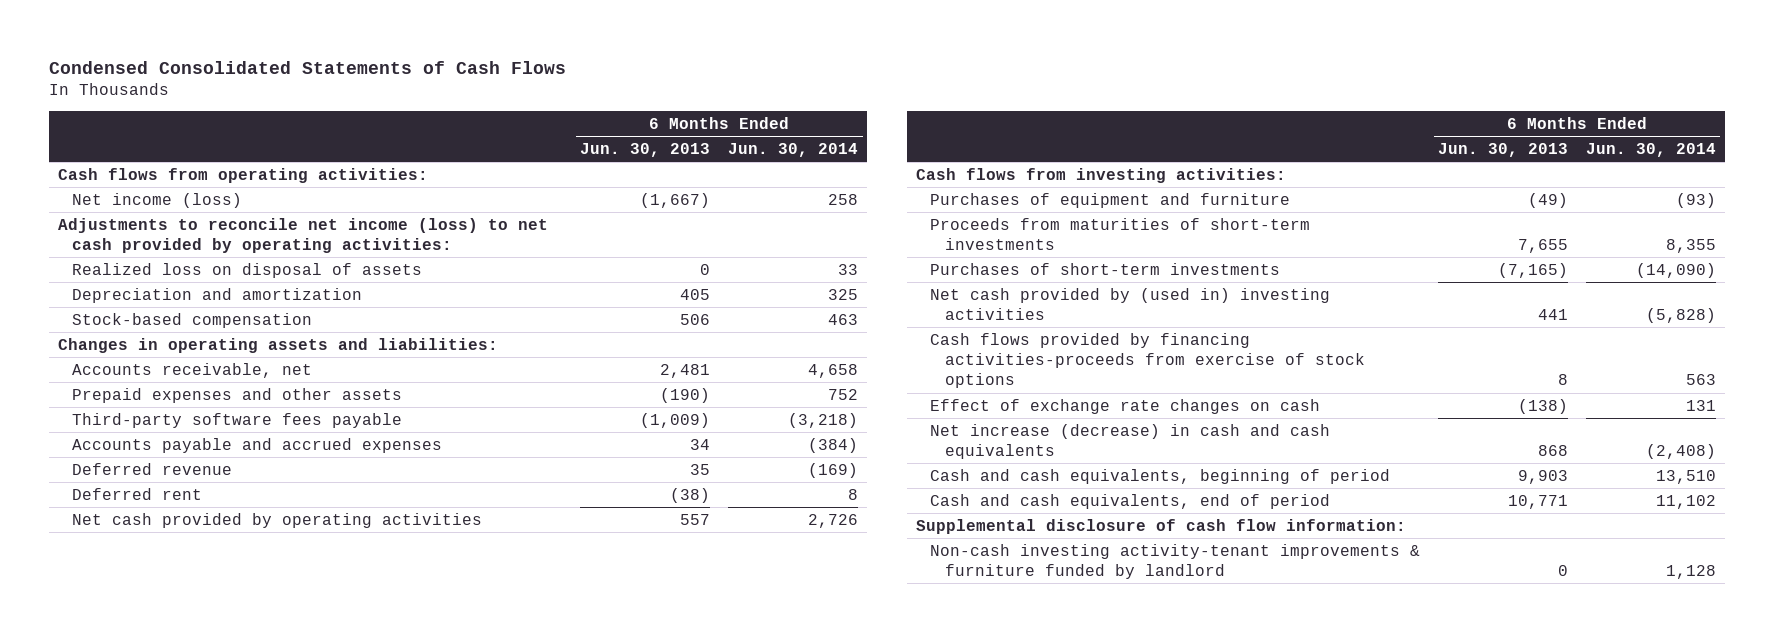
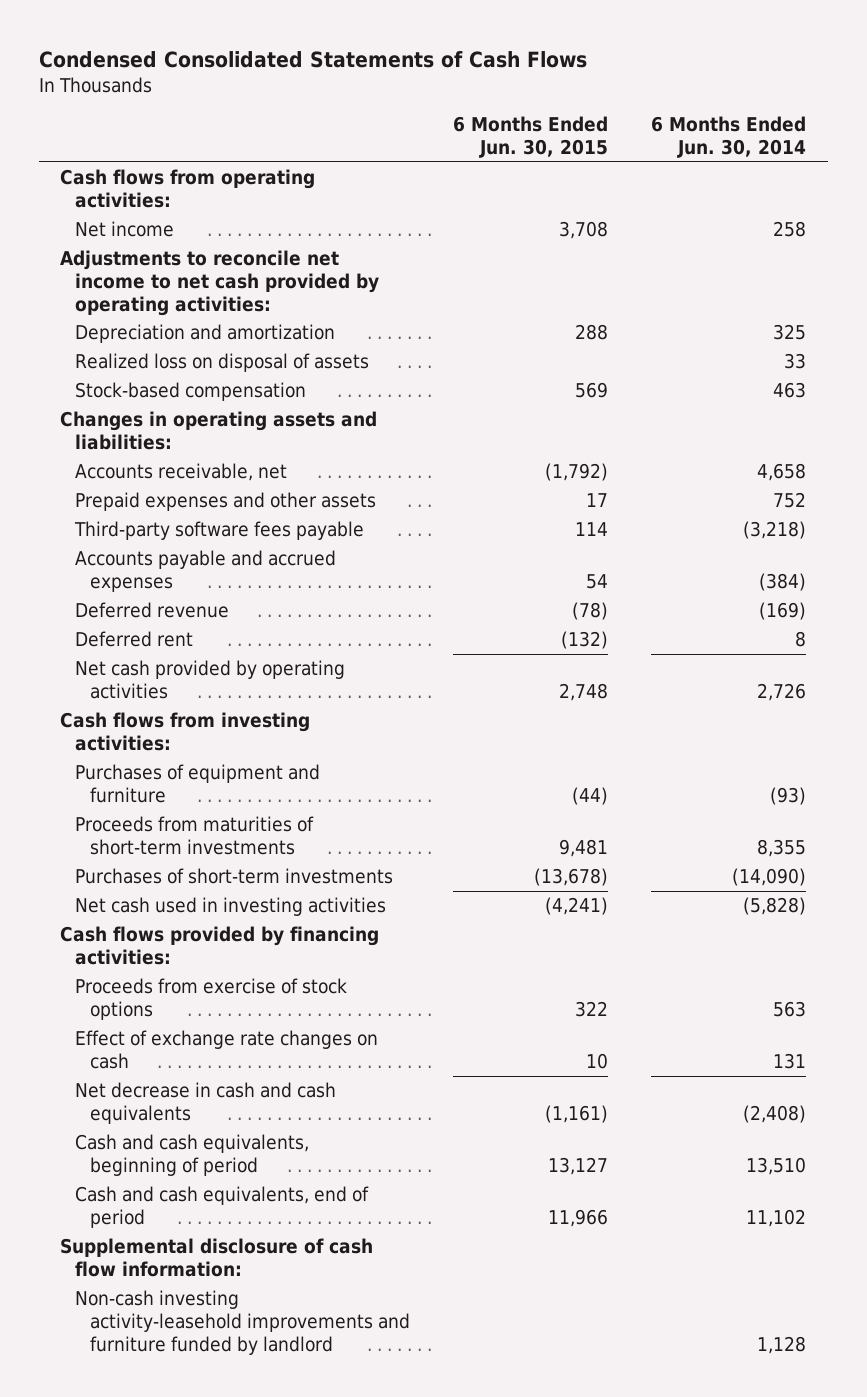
[580,142,711,157] Jun. 30, 2013 -> none
none -> [453,116,609,159] 6 Months Ended Jun. 30, 2015
[72,192,243,208] Net income (loss) -> [75,221,175,238] Net income
[57,217,548,254] Adjustments to reconcile net income (loss) to net cash provided by operating activities: -> [60,250,380,316] Adjustments to reconcile net income to net cash provided by operating activities:
[72,262,423,278] Realized loss on disposal of assets -> [75,353,370,373] Realized loss on disposal of assets
[930,287,1331,321] Net cash provided by (used in) investing activities -> [75,897,387,917] Net cash used in investing activities
none -> [60,926,380,965] Cash flows provided by financing activities:
[930,332,1365,389] Cash flows provided by financing activities-proceeds from exercise of stock options -> [75,978,348,1020] Proceeds from exercise of stock options
[930,423,1331,460] Net increase (decrease) in cash and cash equivalents -> [75,1082,337,1124] Net decrease in cash and cash equivalents
[930,543,1421,580] Non-cash investing activity-tenant improvements & furniture funded by landlord -> [75,1290,411,1355] Non-cash investing activity-leasehold improvements and furniture funded by landlord

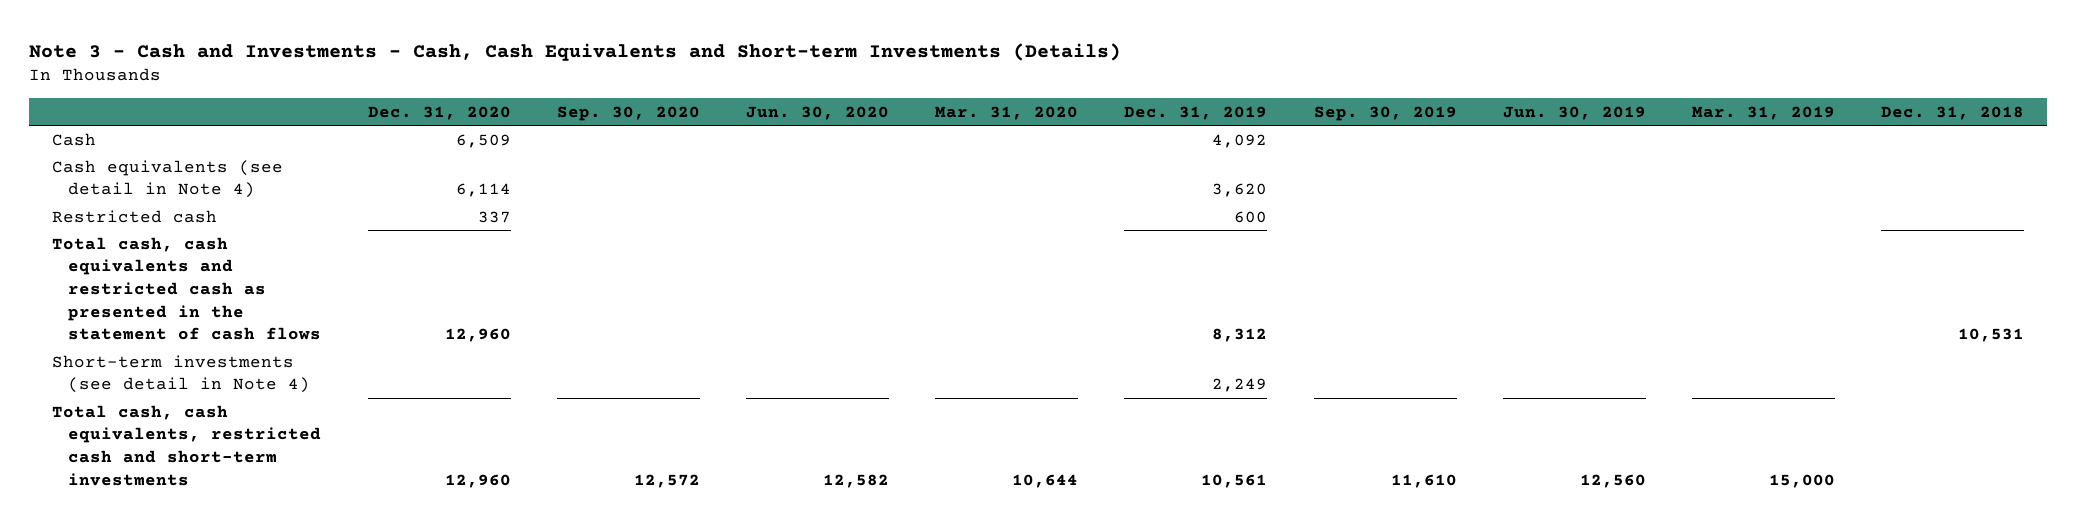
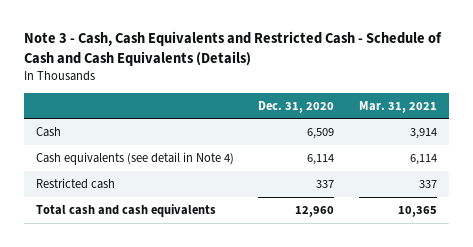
[29,42,1122,61] Note 3 - Cash and Investments - Cash, Cash Equivalents and Short-term Investments (Details) -> [23,31,442,66] Note 3 - Cash, Cash Equivalents and Restricted Cash - Schedule of Cash and Cash Equivalents (Details)
[556,105,700,121] Sep. 30, 2020 -> none
[745,105,889,120] Jun. 30, 2020 -> none
[935,105,1079,120] Mar. 31, 2020 -> none
[1124,105,1268,120] Dec. 31, 2019 -> none
[1313,105,1457,121] Sep. 30, 2019 -> none
[1502,105,1646,120] Jun. 30, 2019 -> none
[1692,105,1836,120] Mar. 31, 2019 -> none
[1881,105,2025,120] Dec. 31, 2018 -> none
none -> [358,100,437,113] Mar. 31, 2021
[52,236,322,341] Total cash, cash equivalents and restricted cash as presented in the statement of cash flows -> none
[52,354,311,394] Short-term investments (see detail in Note 4) -> none
[52,404,322,486] Total cash, cash equivalents, restricted cash and short-term investments -> [35,204,216,218] Total cash and cash equivalents

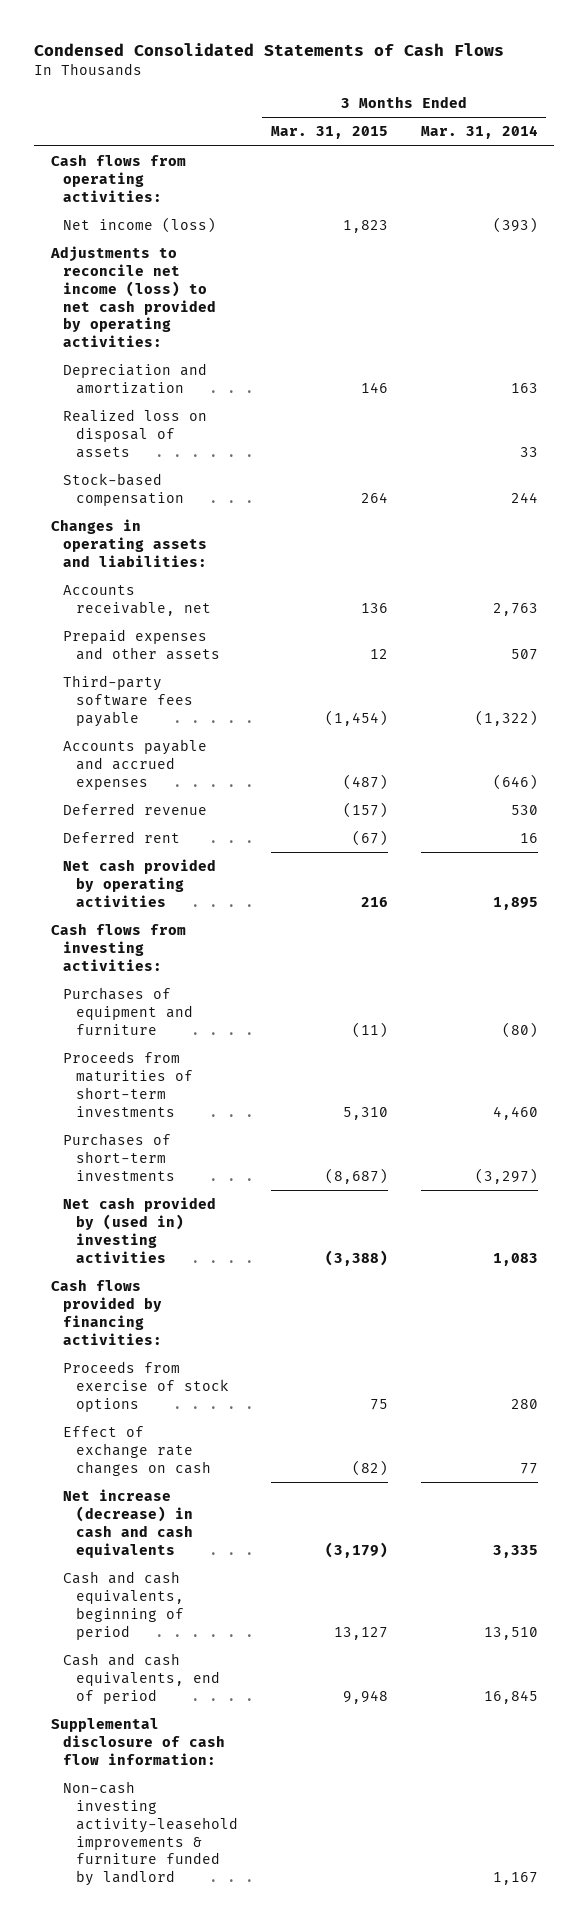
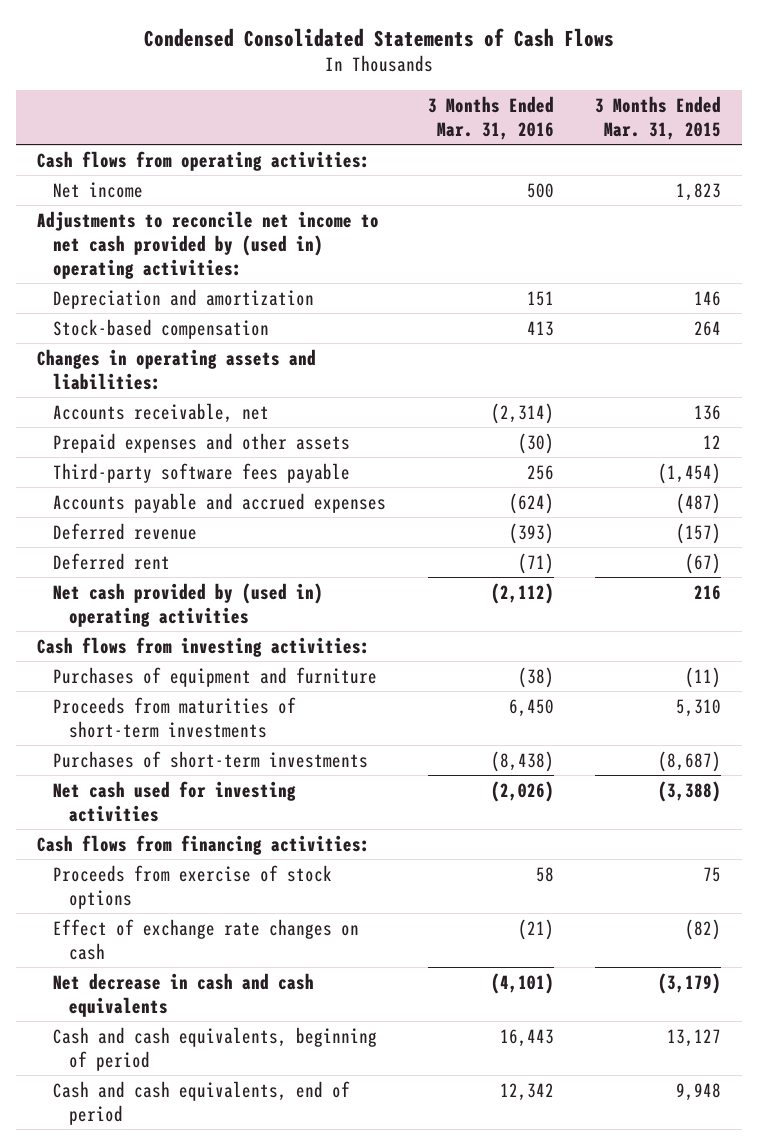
[420,125,538,140] Mar. 31, 2014 -> none
none -> [427,95,554,140] 3 Months Ended Mar. 31, 2016
[63,217,217,234] Net income (loss) -> [53,181,144,198] Net income
[49,246,217,348] Adjustments to reconcile net income (loss) to net cash provided by operating activities: -> [37,210,380,280] Adjustments to reconcile net income to net cash provided by (used in) operating activities:
[63,409,208,458] Realized loss on disposal of assets -> none
[63,859,217,907] Net cash provided by operating activities -> [53,582,324,627] Net cash provided by (used in) operating activities
[63,1197,217,1263] Net cash provided by (used in) investing activities -> [53,780,297,822] Net cash used for investing activities
[50,1279,163,1345] Cash flows provided by financing activities: -> [37,834,371,855] Cash flows from financing activities:
[63,1489,193,1558] Net increase (decrease) in cash and cash equivalents -> [53,972,315,1017] Net decrease in cash and cash equivalents
[50,1718,226,1765] Supplemental disclosure of cash flow information: -> none
[63,1781,238,1887] Non-cash investing activity-leasehold improvements & furniture funded by landlord -> none

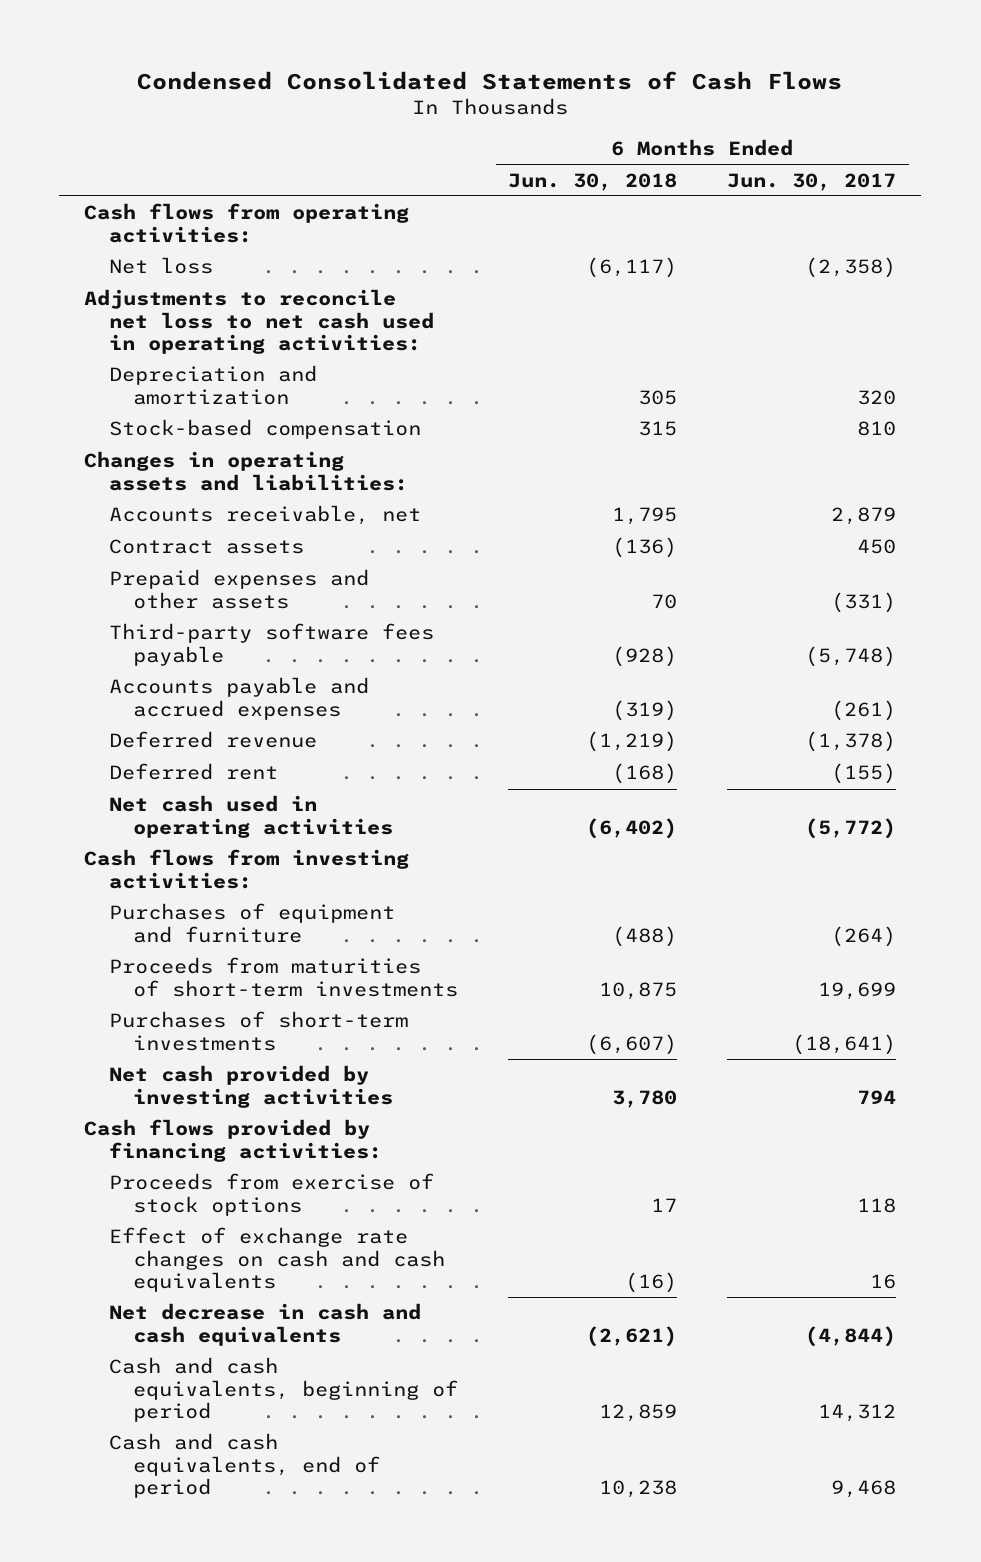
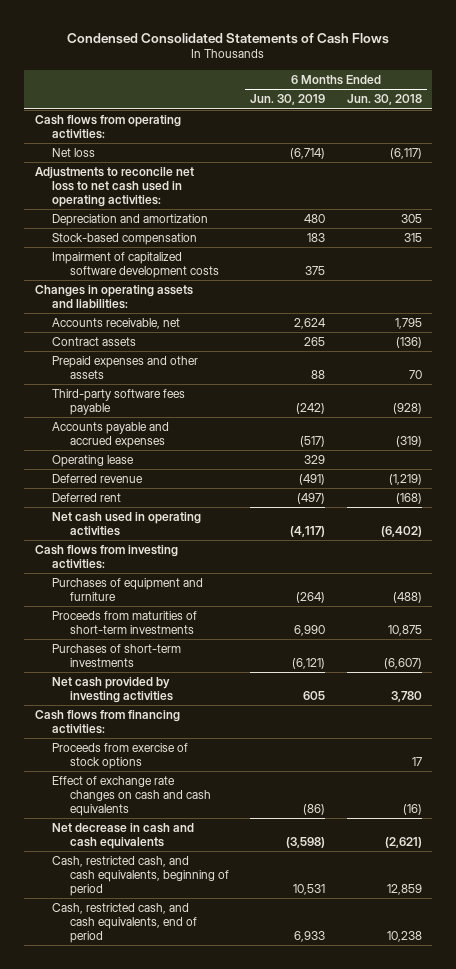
[727,172,897,191] Jun. 30, 2017 -> none
none -> [250,94,326,106] Jun. 30, 2019
none -> [52,251,219,278] Impairment of capitalized software development costs
none -> [52,454,135,467] Operating lease
[84,1119,382,1162] Cash flows provided by financing activities: -> [34,709,180,734] Cash flows from financing activities:
[108,1357,459,1422] Cash and cash equivalents, beginning of period -> [52,855,229,896] Cash, restricted cash, and cash equivalents, beginning of period
[108,1433,381,1498] Cash and cash equivalents, end of period -> [52,902,197,943] Cash, restricted cash, and cash equivalents, end of period

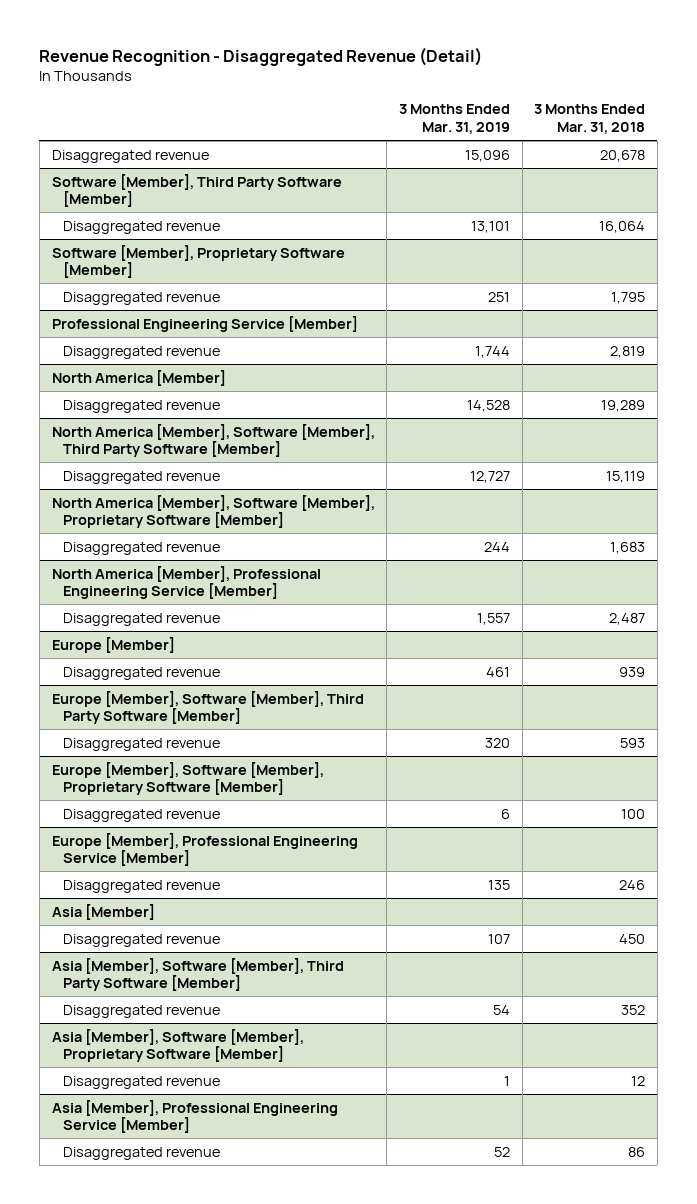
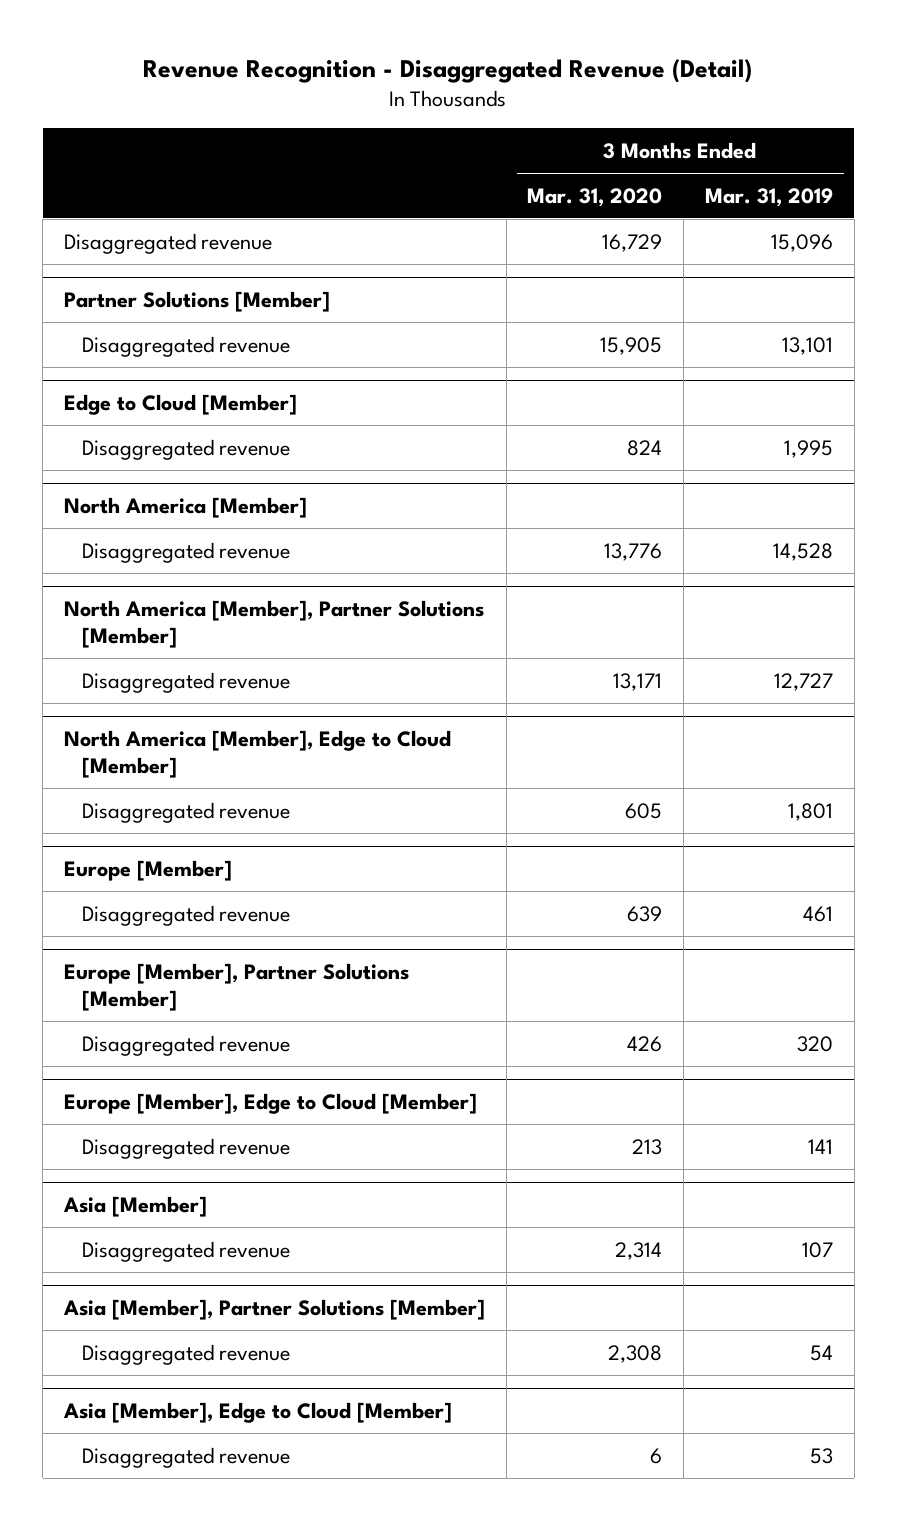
[534,104,646,134] 3 Months Ended Mar. 31, 2018 -> none
none -> [527,187,663,207] Mar. 31, 2020
[51,173,342,208] Software [Member], Third Party Software [Member] -> none
none -> [63,291,330,313] Partner Solutions [Member]
[51,244,345,279] Software [Member], Proprietary Software [Member] -> none
[51,315,358,332] Professional Engineering Service [Member] -> none
[63,345,221,359] Disaggregated revenue -> none
none -> [63,394,297,416] Edge to Cloud [Member]
[487,291,510,302] 251 -> [783,439,833,458] 1,995
[51,423,375,458] North America [Member], Software [Member], Third Party Software [Member] -> none
none -> [63,600,484,649] North America [Member], Partner Solutions [Member]
[51,494,375,529] North America [Member], Software [Member], Proprietary Software [Member] -> none
[51,565,321,600] North America [Member], Professional Engineering Service [Member] -> none
[63,612,221,626] Disaggregated revenue -> none
none -> [63,730,451,779] North America [Member], Edge to Cloud [Member]
[483,541,510,552] 244 -> [787,802,833,821] 1,801
[51,690,364,725] Europe [Member], Software [Member], Third Party Software [Member] -> none
none -> [63,963,409,1012] Europe [Member], Partner Solutions [Member]
[51,761,324,796] Europe [Member], Software [Member], Proprietary Software [Member] -> none
[51,832,358,867] Europe [Member], Professional Engineering Service [Member] -> none
[63,879,221,893] Disaggregated revenue -> none
none -> [63,1093,477,1115] Europe [Member], Edge to Cloud [Member]
[500,808,510,819] 6 -> [807,1138,833,1154] 141
[51,957,344,992] Asia [Member], Software [Member], Third Party Software [Member] -> none
none -> [62,1299,485,1321] Asia [Member], Partner Solutions [Member]
[51,1028,304,1063] Asia [Member], Software [Member], Proprietary Software [Member] -> none
[51,1099,338,1134] Asia [Member], Professional Engineering Service [Member] -> none
[63,1146,221,1160] Disaggregated revenue -> none
none -> [62,1402,452,1424] Asia [Member], Edge to Cloud [Member]
[503,1075,510,1086] 1 -> [809,1447,833,1464] 53

